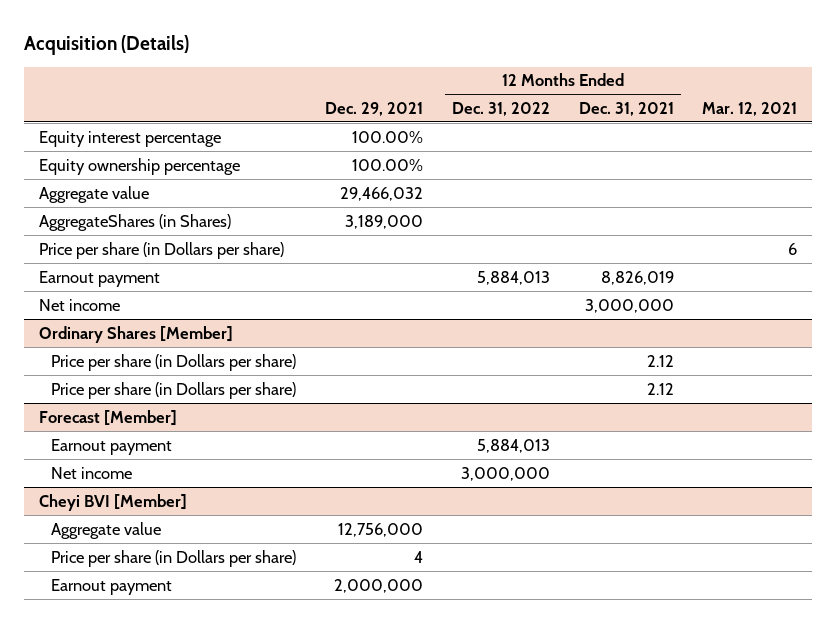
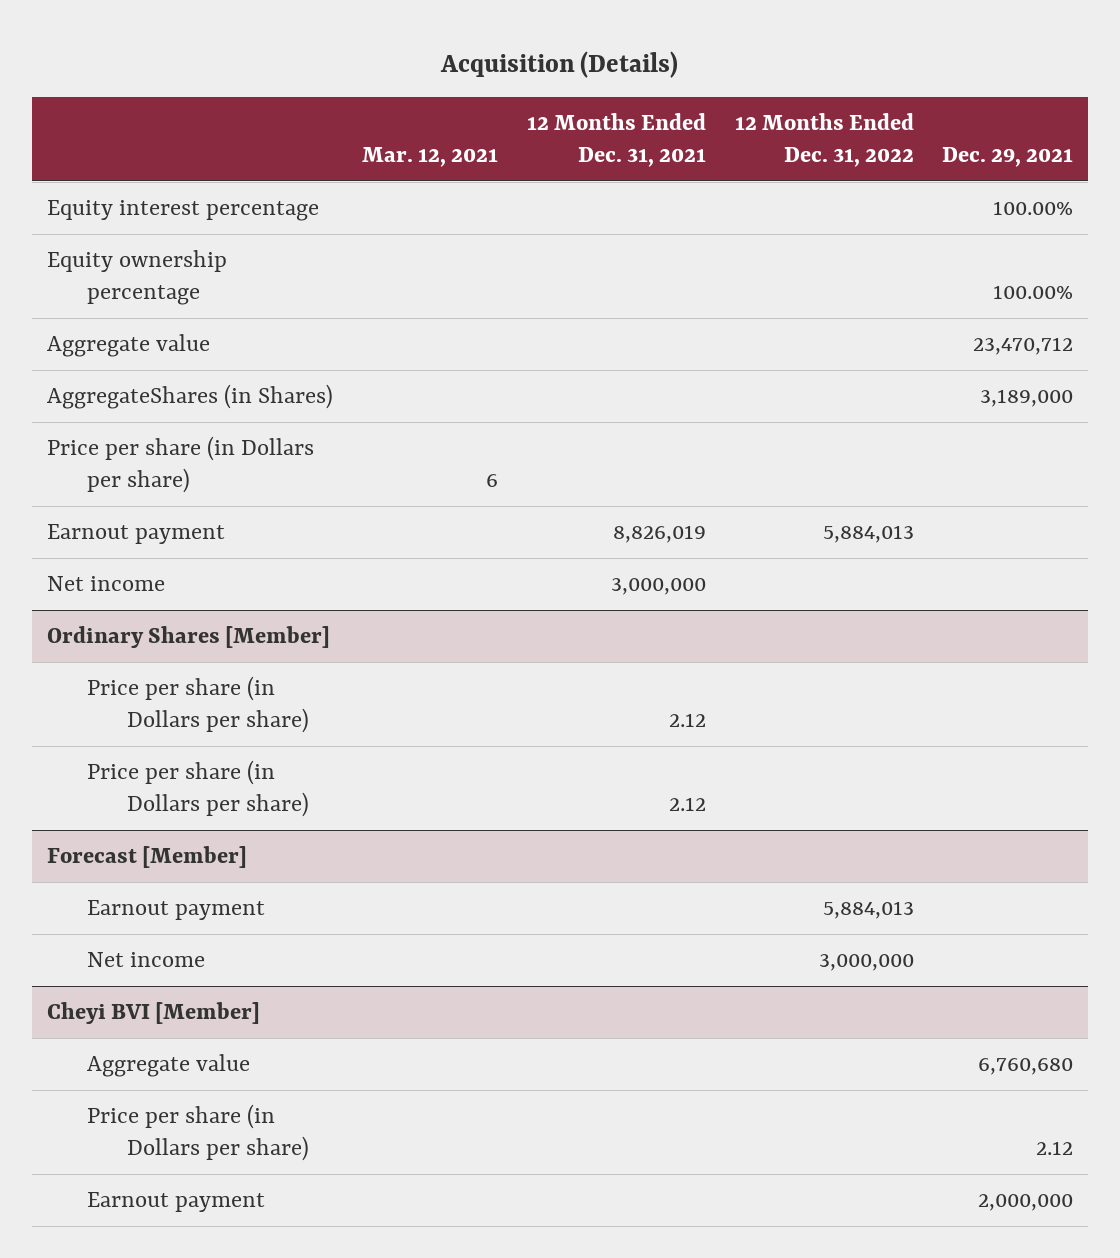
[340,186,424,201] 29,466,032 -> [973,337,1074,356] 23,470,712
[338,522,424,537] 12,756,000 -> [978,1058,1074,1076] 6,760,680
[414,550,424,563] 4 -> [1036,1141,1074,1156] 2.12

